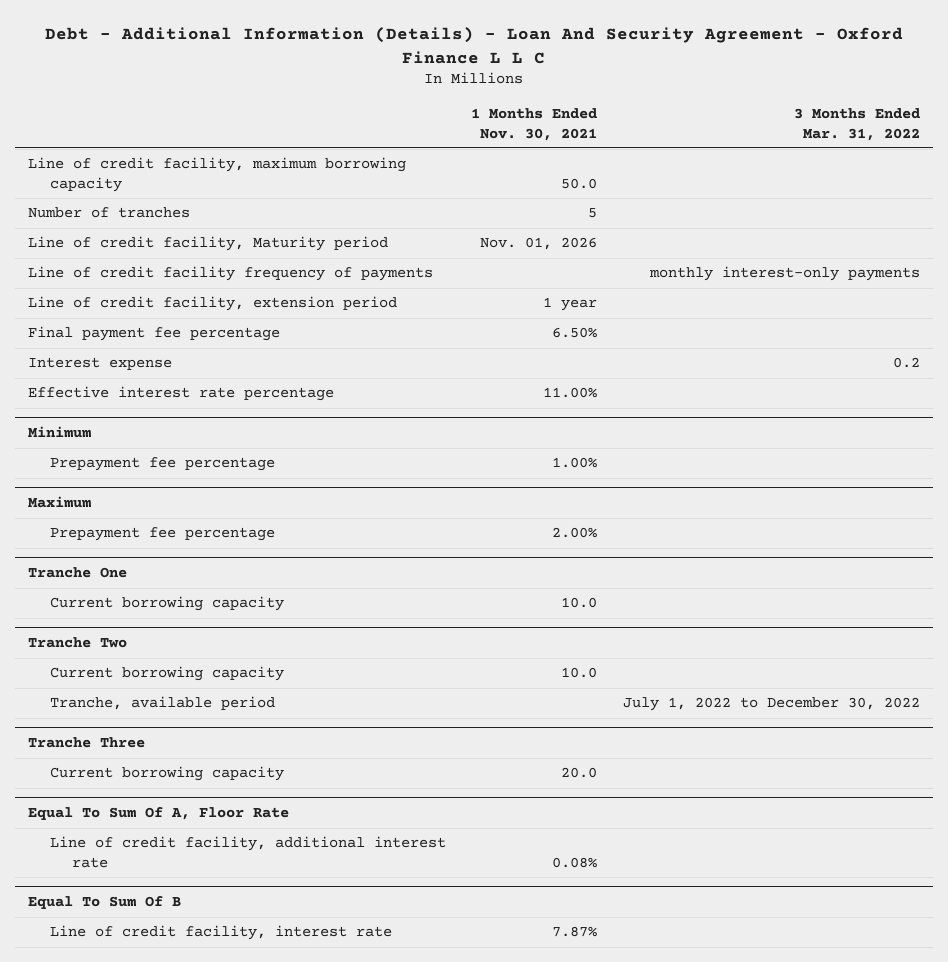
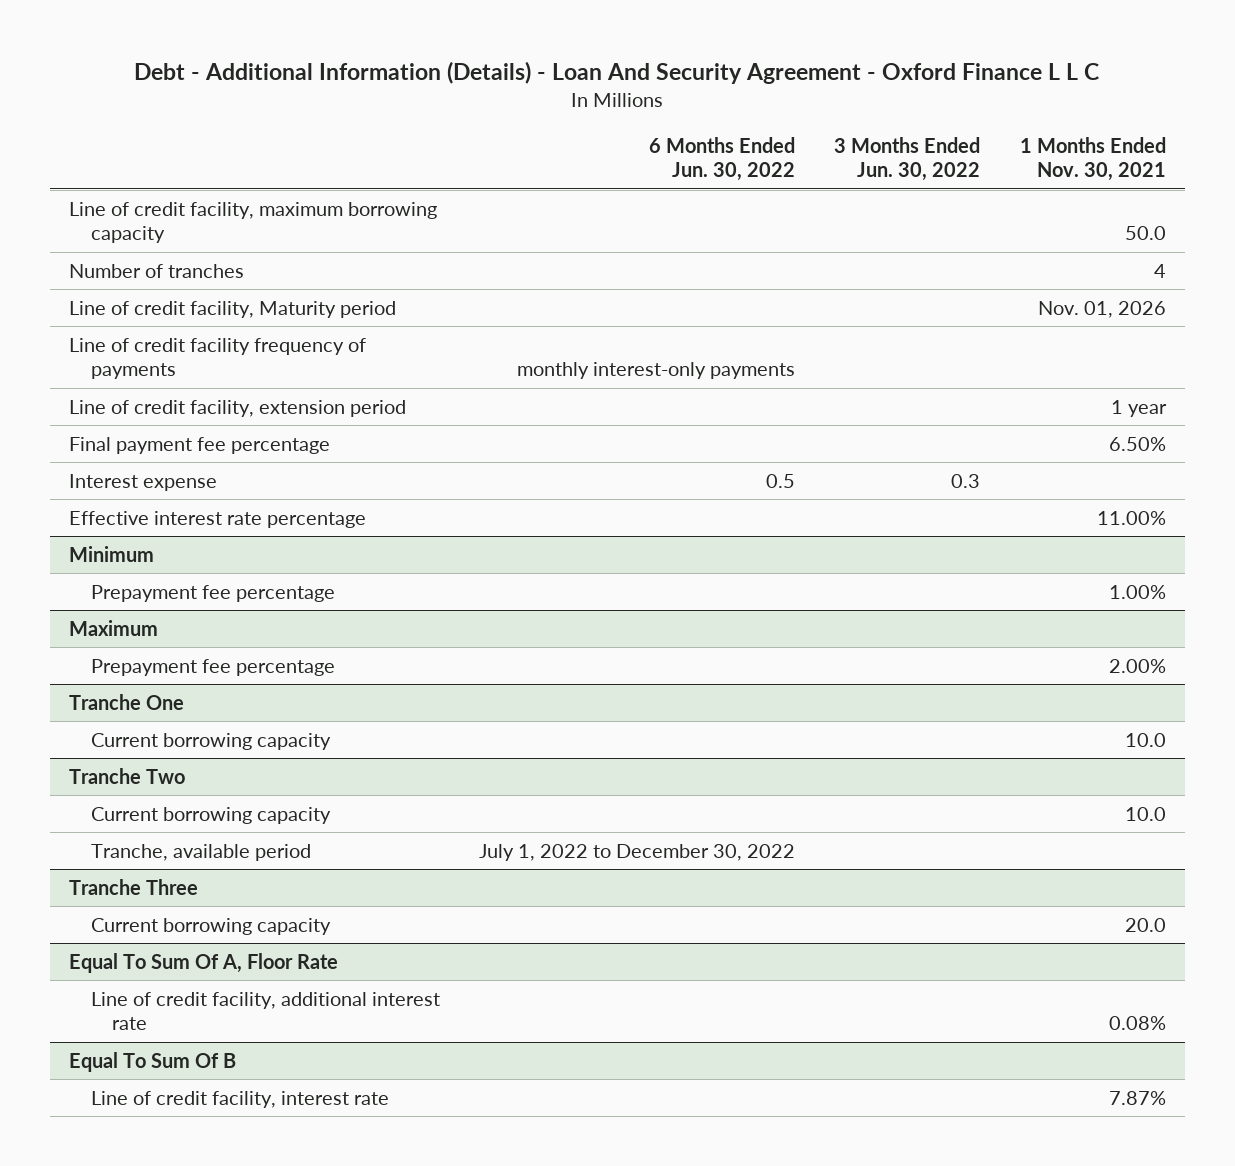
[793,108,920,141] 3 Months Ended Mar. 31, 2022 -> none
none -> [649,136,796,182] 6 Months Ended Jun. 30, 2022
none -> [834,136,981,182] 3 Months Ended Jun. 30, 2022
[588,208,598,219] 5 -> [1153,263,1166,278] 4

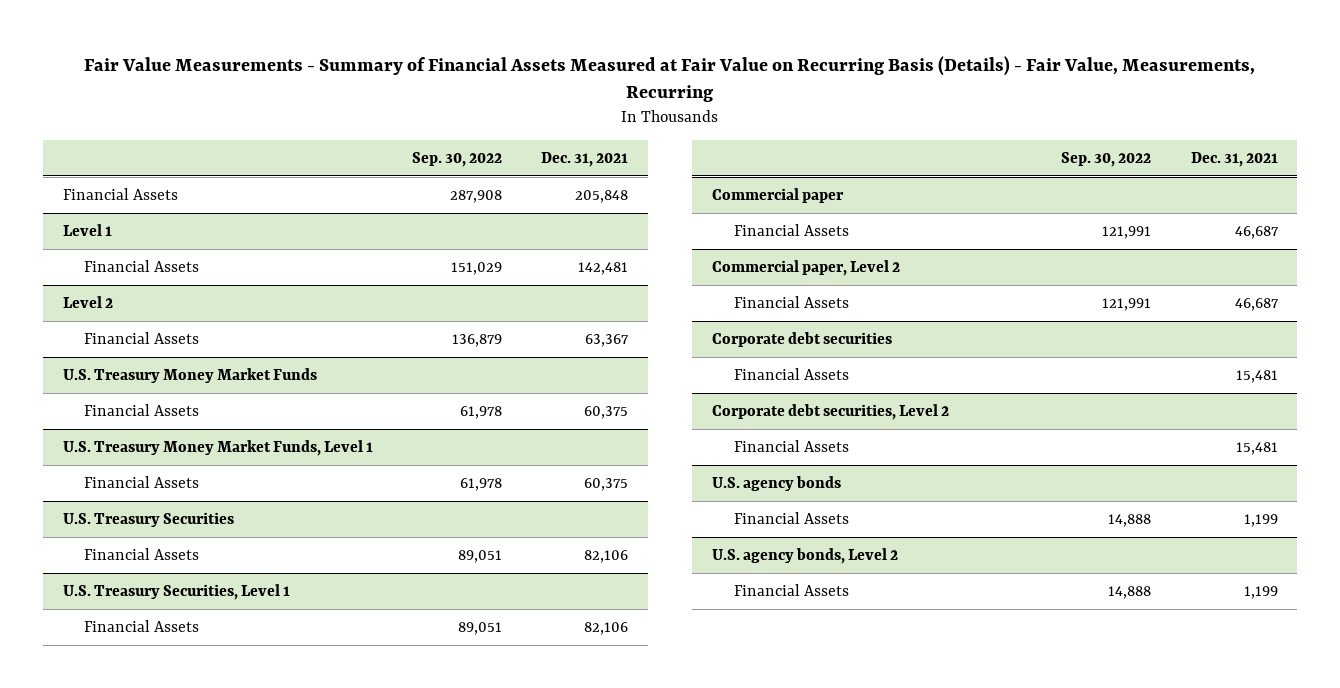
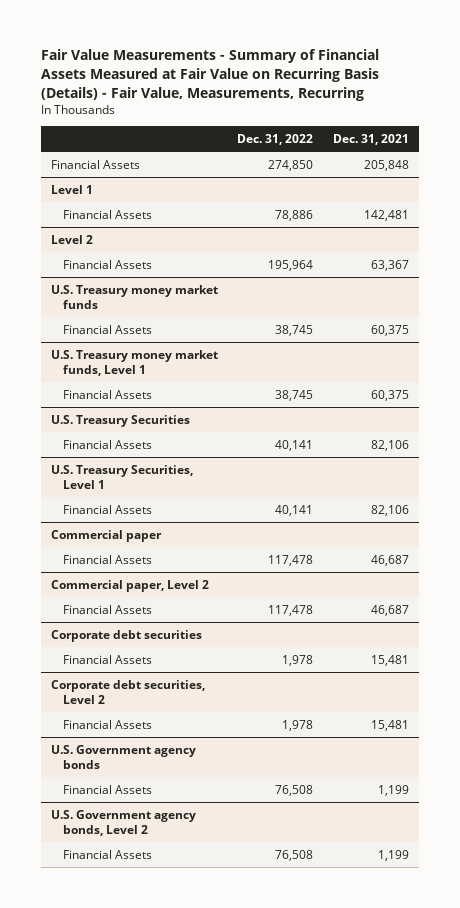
[411,151,502,167] Sep. 30, 2022 -> none
none -> [237,134,314,146] Dec. 31, 2022
[62,367,317,383] U.S. Treasury Money Market Funds -> [50,284,218,309] U.S. Treasury money market funds
[62,439,373,456] U.S. Treasury Money Market Funds, Level 1 -> [50,349,218,376] U.S. Treasury money market funds, Level 1
[712,475,842,491] U.S. agency bonds -> [50,744,196,769] U.S. Government agency bonds
[712,547,899,564] U.S. agency bonds, Level 2 -> [50,809,196,836] U.S. Government agency bonds, Level 2

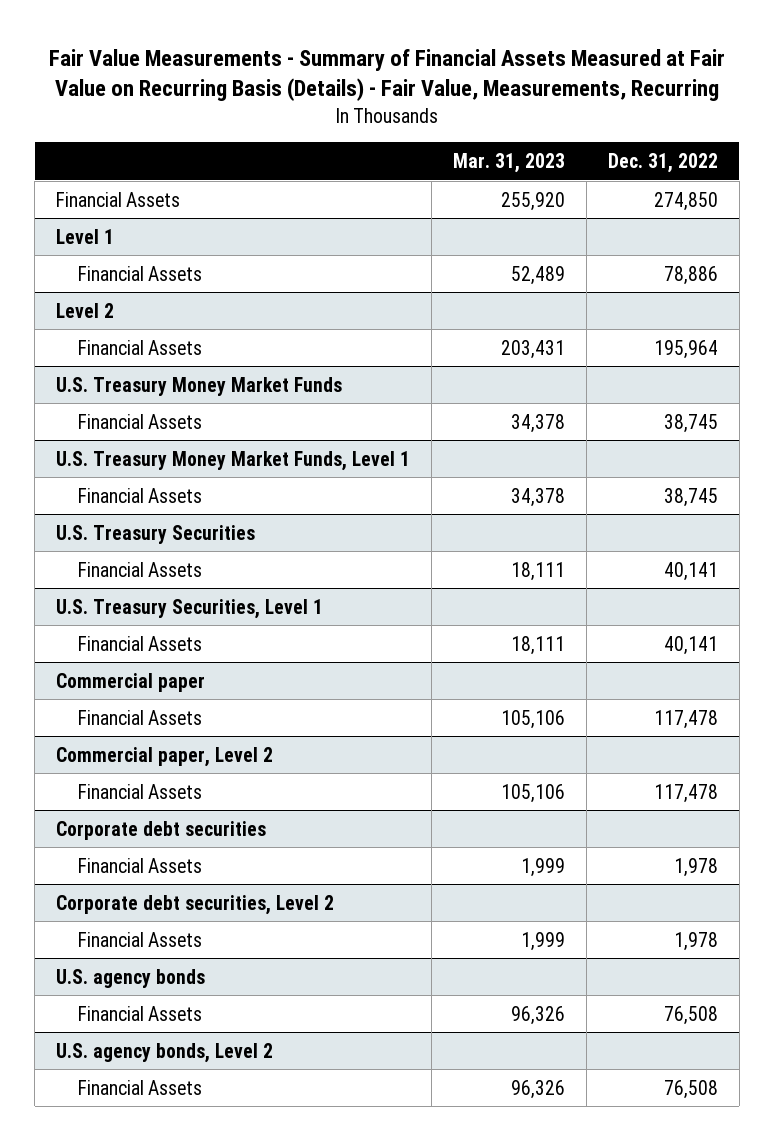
[332,134,409,146] Dec. 31, 2021 -> none
none -> [452,153,565,174] Mar. 31, 2023
[50,284,218,309] U.S. Treasury money market funds -> [56,376,343,396] U.S. Treasury Money Market Funds
[50,349,218,376] U.S. Treasury money market funds, Level 1 -> [56,450,411,471] U.S. Treasury Money Market Funds, Level 1
[50,744,196,769] U.S. Government agency bonds -> [56,968,206,988] U.S. agency bonds
[50,809,196,836] U.S. Government agency bonds, Level 2 -> [56,1042,274,1063] U.S. agency bonds, Level 2

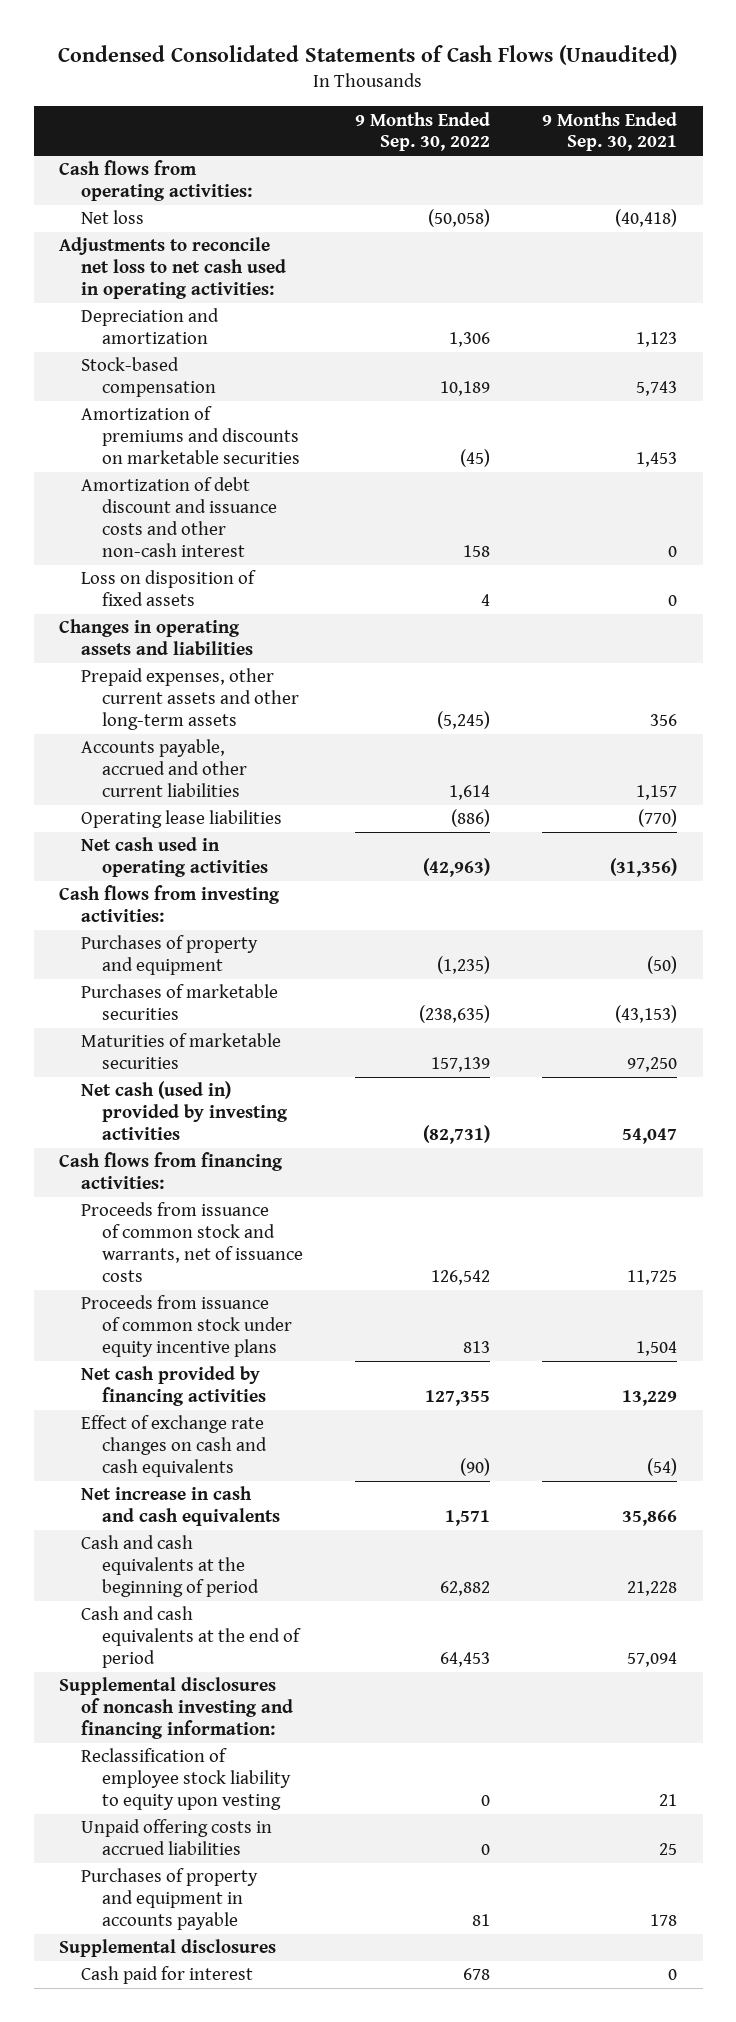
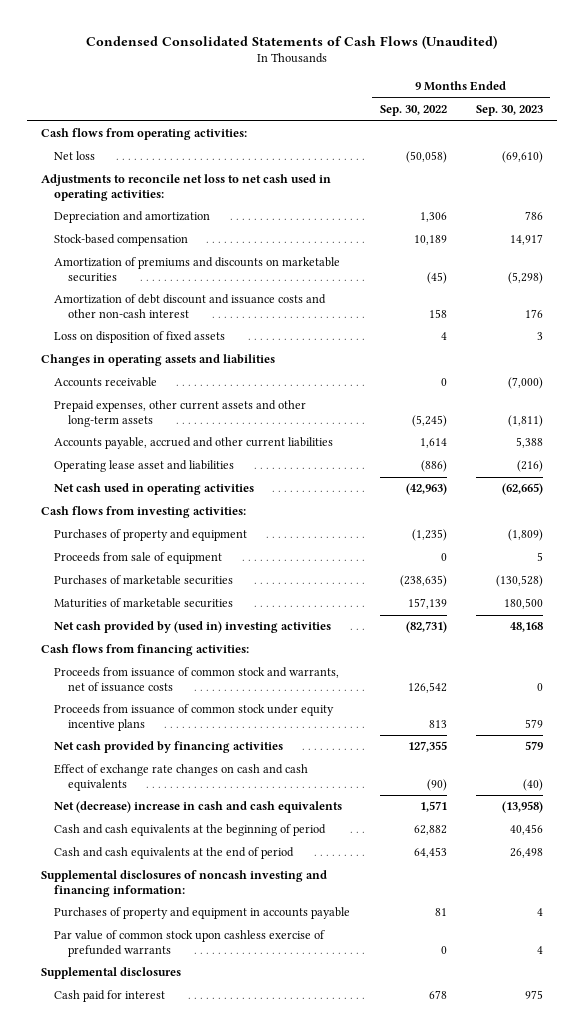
[541,111,677,152] 9 Months Ended Sep. 30, 2021 -> none
none -> [475,105,543,117] Sep. 30, 2023
none -> [54,377,158,388] Accounts receivable
[80,810,282,829] Operating lease liabilities -> [54,460,235,473] Operating lease asset and liabilities
none -> [54,552,223,565] Proceeds from sale of equipment
[80,1081,289,1141] Net cash (used in) provided by investing activities -> [54,621,332,634] Net cash provided by (used in) investing activities
[80,1486,281,1527] Net increase in cash and cash equivalents -> [54,801,343,814] Net (decrease) increase in cash and cash equivalents
[80,1748,292,1811] Reclassification of employee stock liability to equity upon vesting -> none
[80,1819,272,1856] Unpaid offering costs in accrued liabilities -> none
none -> [54,930,326,957] Par value of common stock upon cashless exercise of prefunded warrants

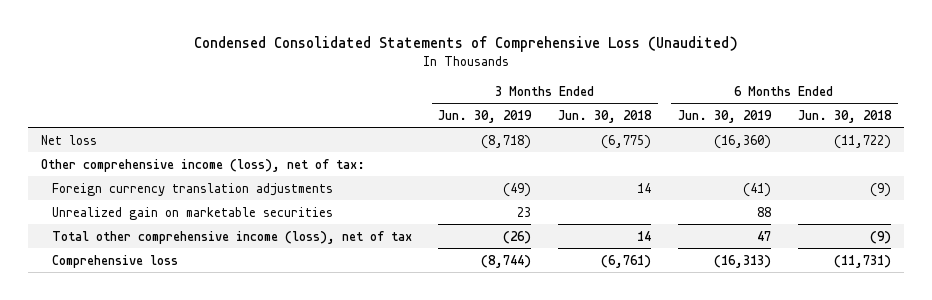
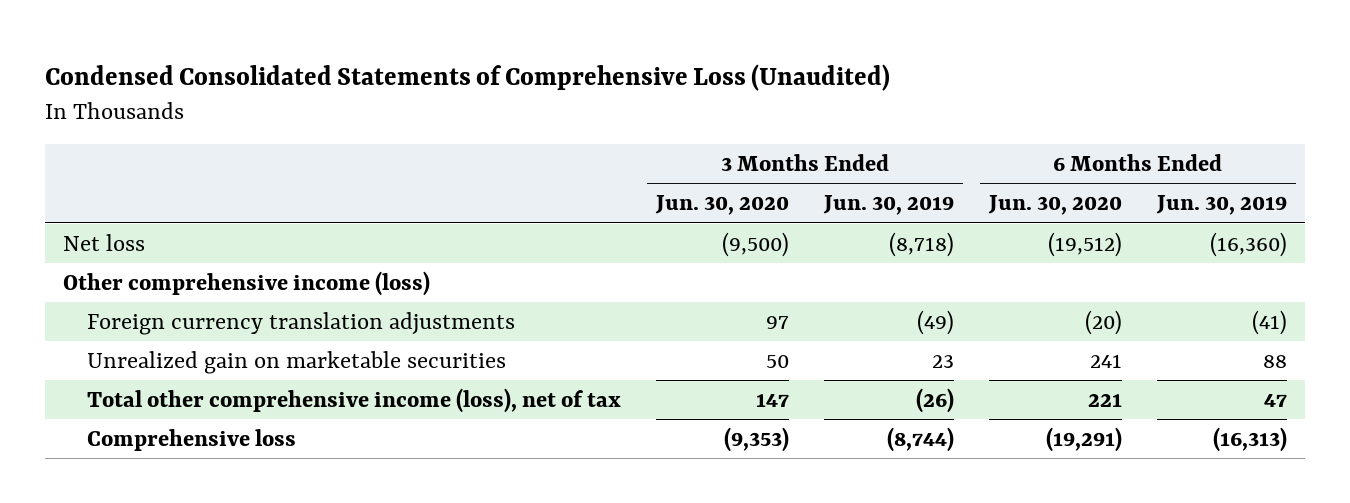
[558,109,653,123] Jun. 30, 2018 -> none
[797,109,892,123] Jun. 30, 2018 -> none
none -> [654,195,789,216] Jun. 30, 2020
none -> [988,195,1123,216] Jun. 30, 2020
[41,158,366,172] Other comprehensive income (loss), net of tax: -> [62,270,430,296] Other comprehensive income (loss)

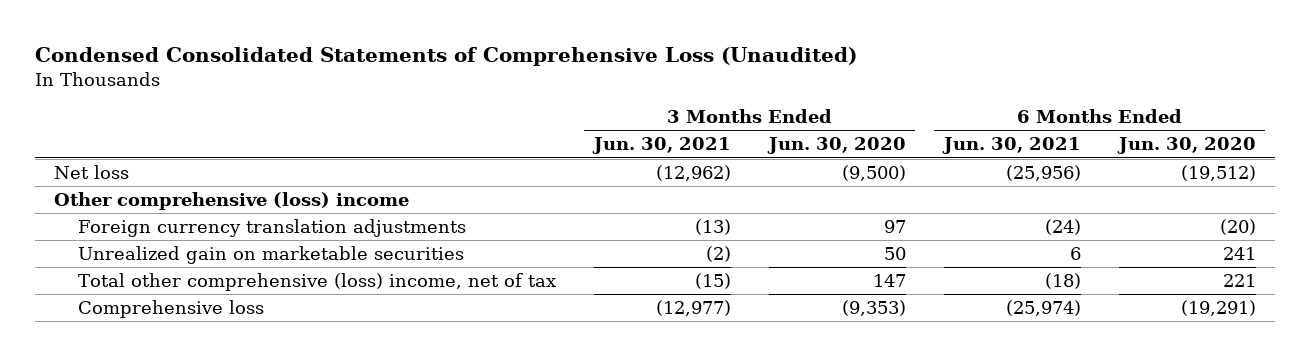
[822,195,954,216] Jun. 30, 2019 -> none
[1156,195,1288,216] Jun. 30, 2019 -> none
none -> [591,137,731,155] Jun. 30, 2021
none -> [941,137,1081,155] Jun. 30, 2021
[62,270,430,296] Other comprehensive income (loss) -> [53,192,409,211] Other comprehensive (loss) income
[86,387,621,413] Total other comprehensive income (loss), net of tax -> [77,273,556,292] Total other comprehensive (loss) income, net of tax

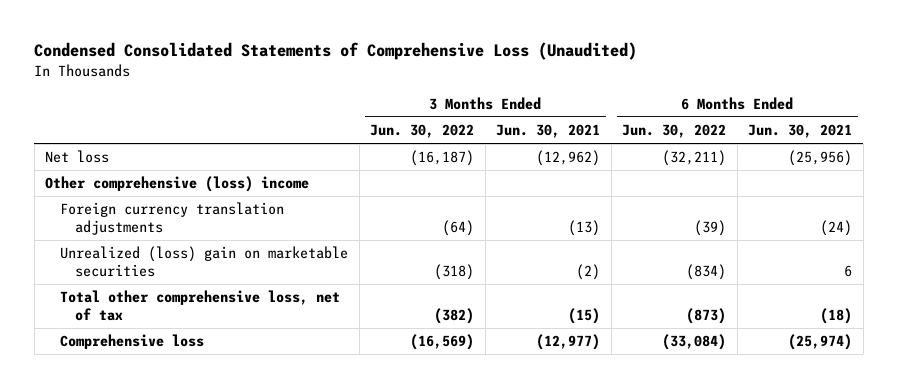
[766,137,906,155] Jun. 30, 2020 -> none
[1116,137,1256,155] Jun. 30, 2020 -> none
none -> [370,124,475,139] Jun. 30, 2022
none -> [622,124,727,139] Jun. 30, 2022
[77,246,464,265] Unrealized gain on marketable securities -> [60,246,349,277] Unrealized (loss) gain on marketable securities
[77,273,556,292] Total other comprehensive (loss) income, net of tax -> [60,290,341,321] Total other comprehensive loss, net of tax

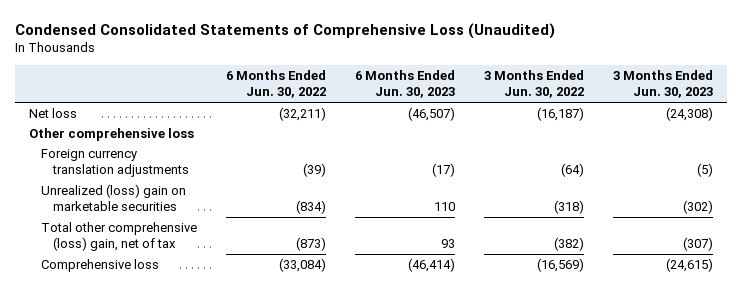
[496,124,601,139] Jun. 30, 2021 -> none
[748,124,853,139] Jun. 30, 2021 -> none
none -> [354,70,455,99] 6 Months Ended Jun. 30, 2023
none -> [612,70,713,99] 3 Months Ended Jun. 30, 2023
[45,176,310,193] Other comprehensive (loss) income -> [29,127,195,141] Other comprehensive loss
[60,290,341,321] Total other comprehensive loss, net of tax -> [41,221,198,252] Total other comprehensive (loss) gain, net of tax

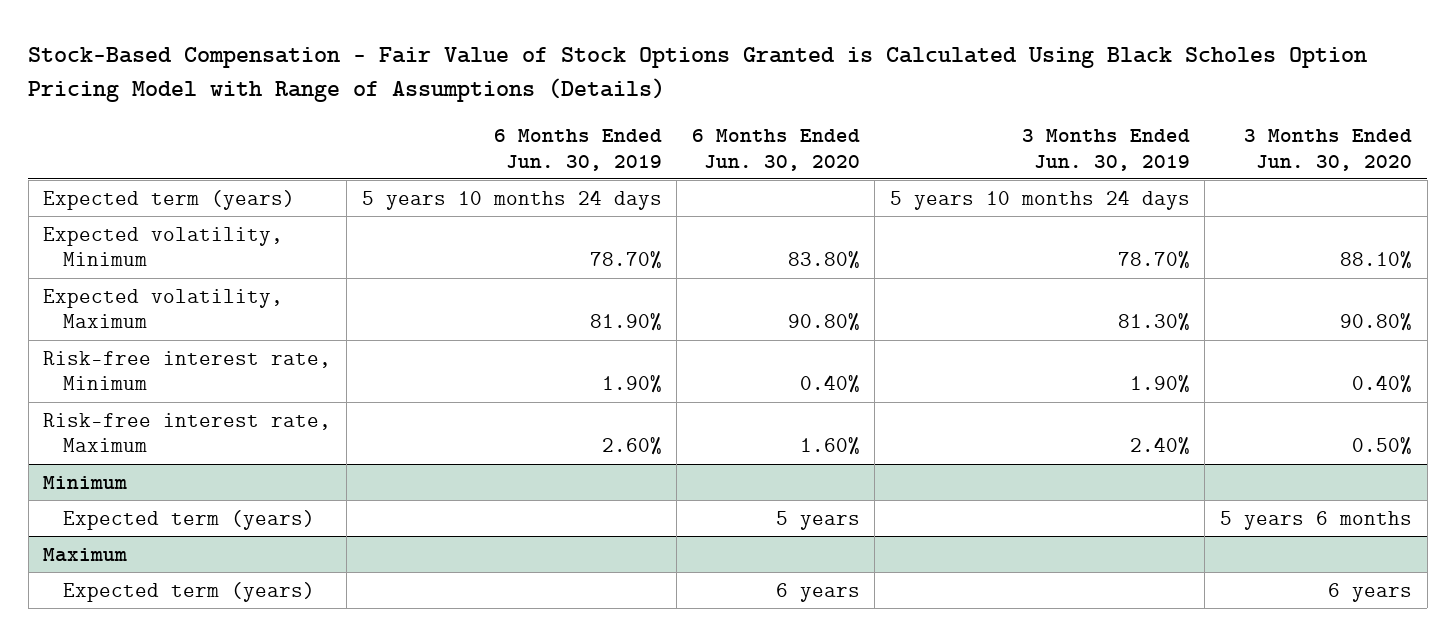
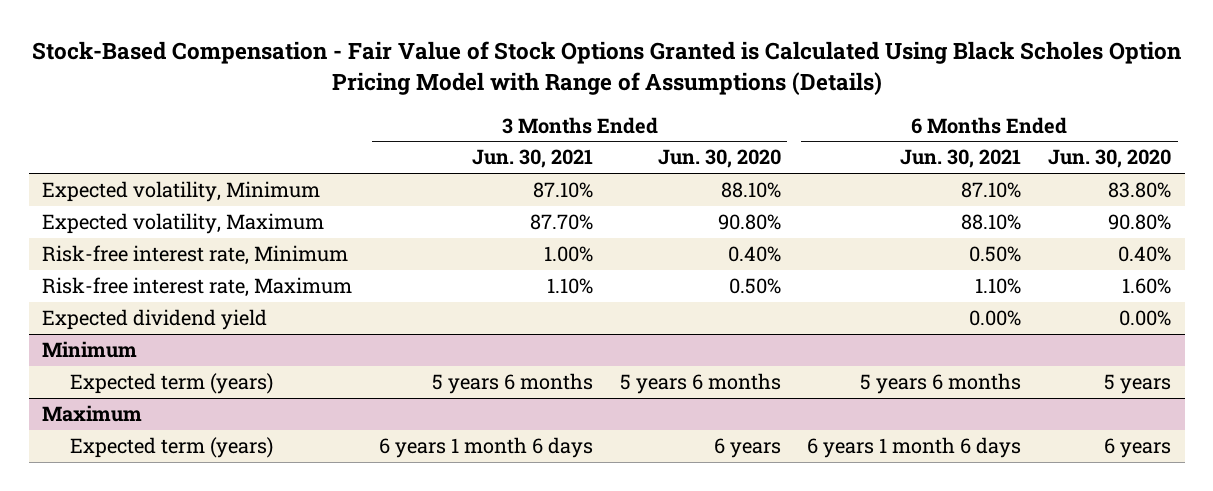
[493,129,662,171] 6 Months Ended Jun. 30, 2019 -> none
[1021,129,1190,171] 3 Months Ended Jun. 30, 2019 -> none
none -> [471,149,593,169] Jun. 30, 2021
none -> [900,149,1022,169] Jun. 30, 2021
[43,189,296,210] Expected term (years) -> none
none -> [41,309,267,331] Expected dividend yield

